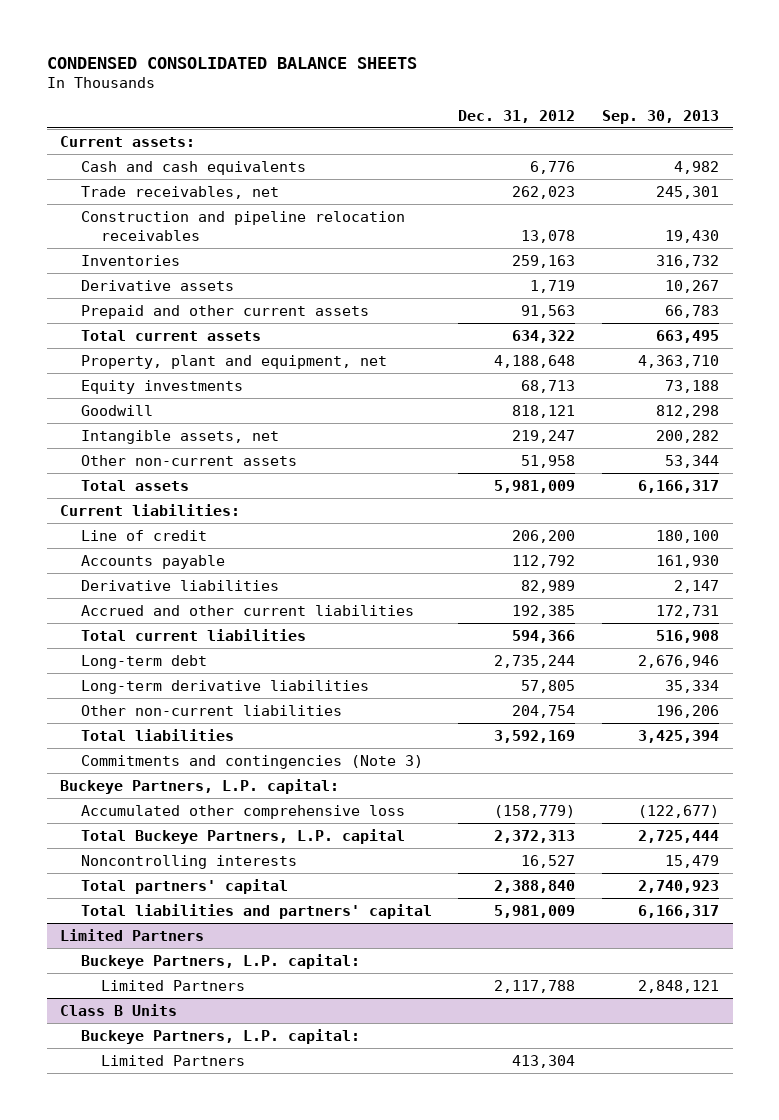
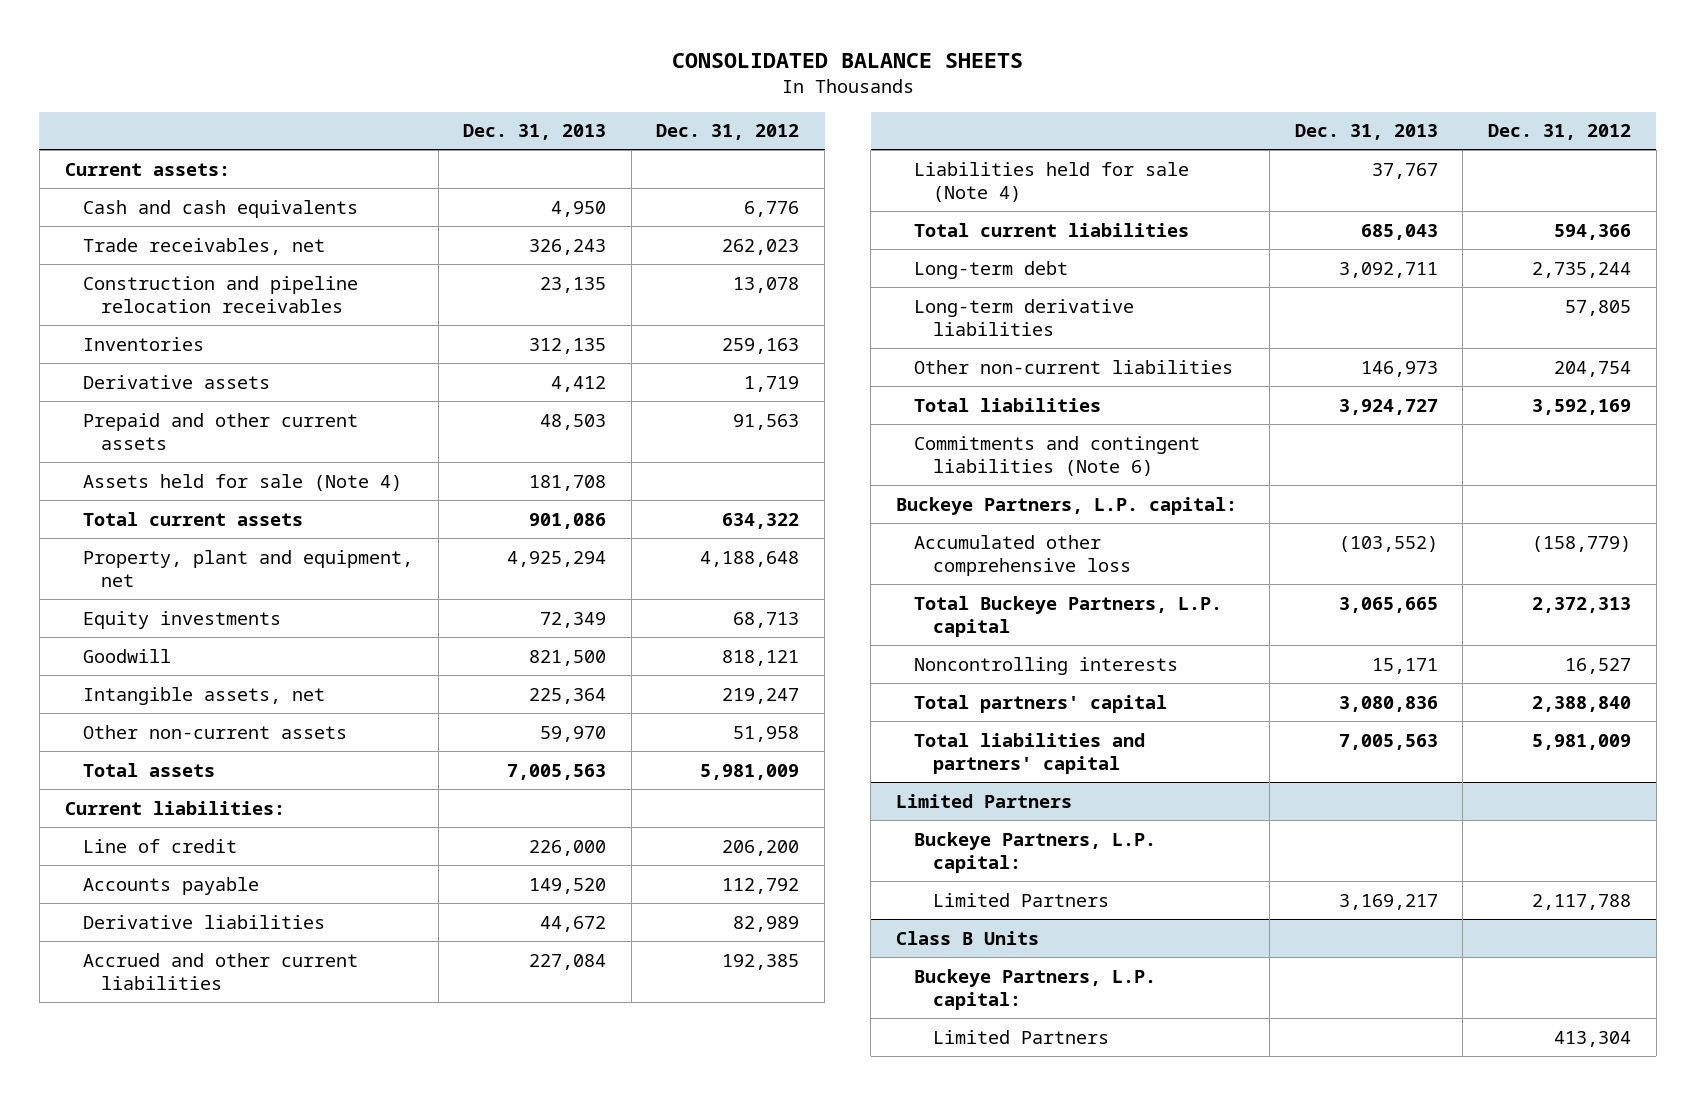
[46,56,417,69] CONDENSED CONSOLIDATED BALANCE SHEETS -> [671,53,1023,69] CONSOLIDATED BALANCE SHEETS
[602,109,720,124] Sep. 30, 2013 -> none
none -> [463,124,607,141] Dec. 31, 2013
none -> [82,473,402,491] Assets held for sale (Note 4)
none -> [914,161,1190,202] Liabilities held for sale (Note 4)
[80,754,423,769] Commitments and contingencies (Note 3) -> [914,435,1201,476] Commitments and contingent liabilities (Note 6)

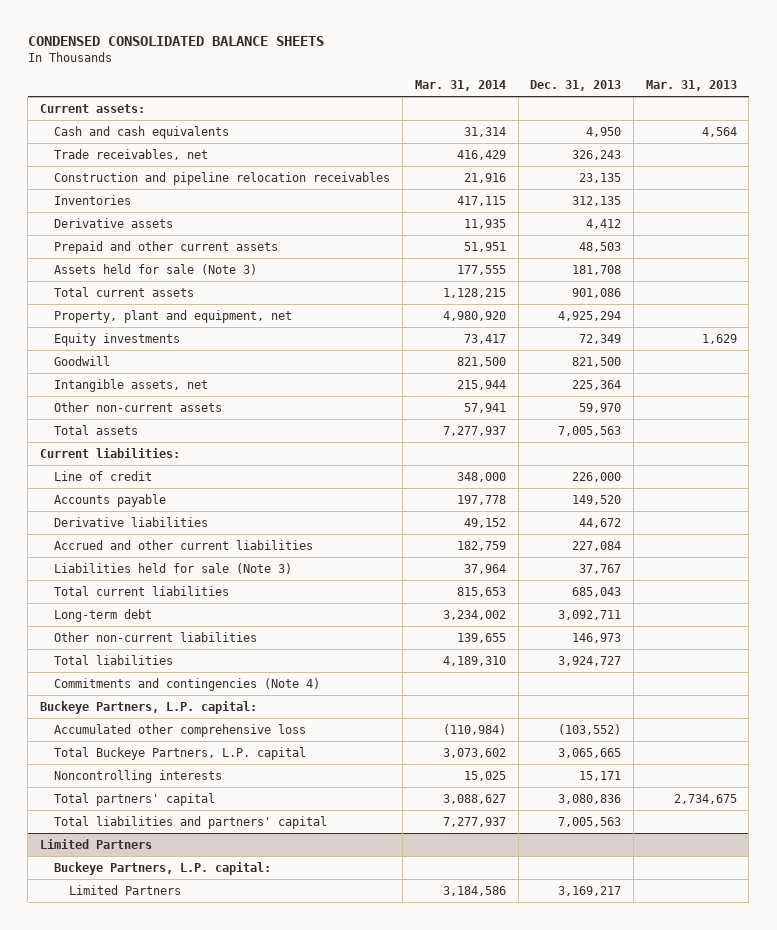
[671,53,1023,69] CONSOLIDATED BALANCE SHEETS -> [27,36,324,47] CONDENSED CONSOLIDATED BALANCE SHEETS
[656,124,800,141] Dec. 31, 2012 -> none
none -> [414,80,506,92] Mar. 31, 2014
none -> [645,80,737,92] Mar. 31, 2013
[82,473,402,491] Assets held for sale (Note 4) -> [54,263,258,275] Assets held for sale (Note 3)
[914,161,1190,202] Liabilities held for sale (Note 4) -> [54,562,293,574] Liabilities held for sale (Note 3)
[914,298,1135,336] Long-term derivative liabilities -> none
[914,435,1201,476] Commitments and contingent liabilities (Note 6) -> [54,677,321,691] Commitments and contingencies (Note 4)
[895,930,1039,945] Class B Units -> none
[914,968,1157,1010] Buckeye Partners, L.P. capital: -> none
[932,1029,1109,1044] Limited Partners -> none

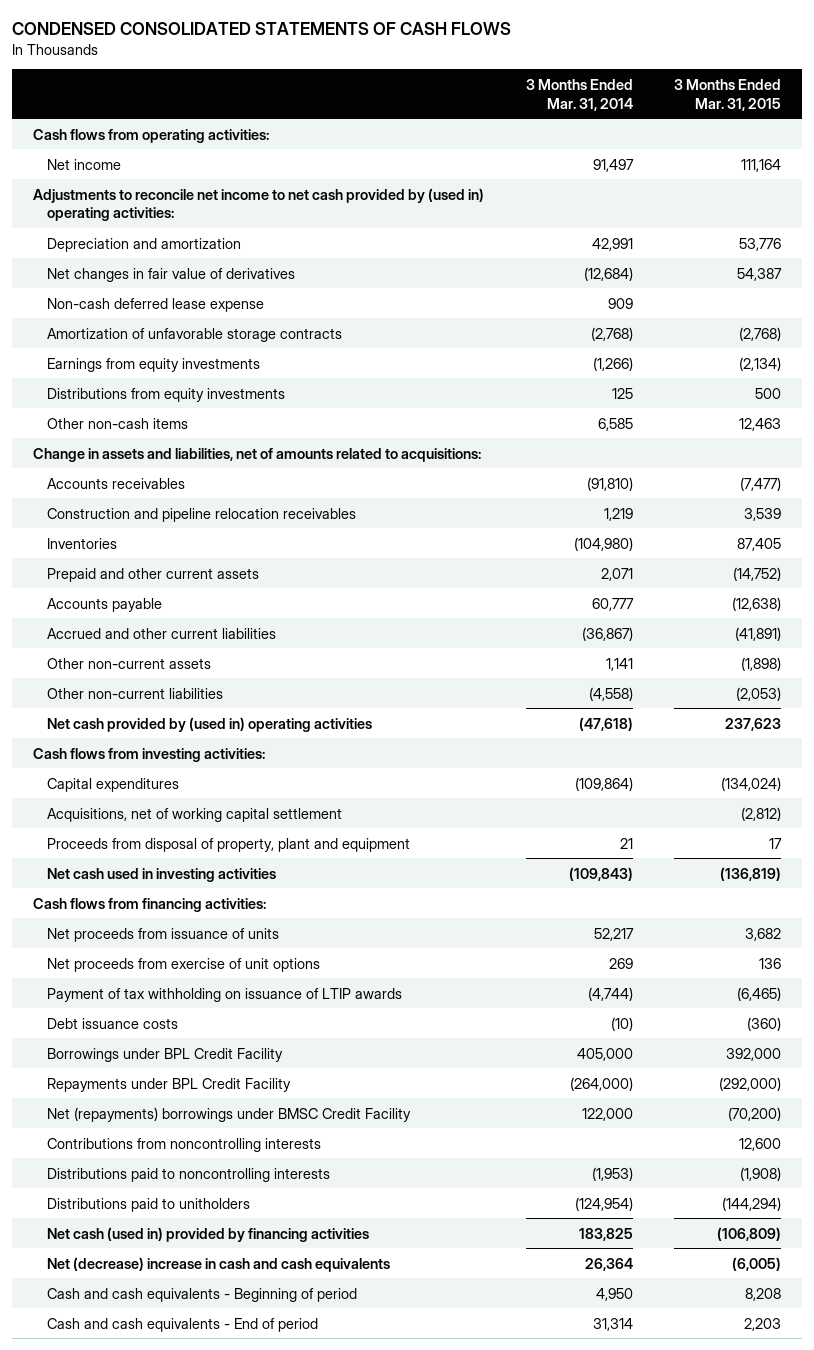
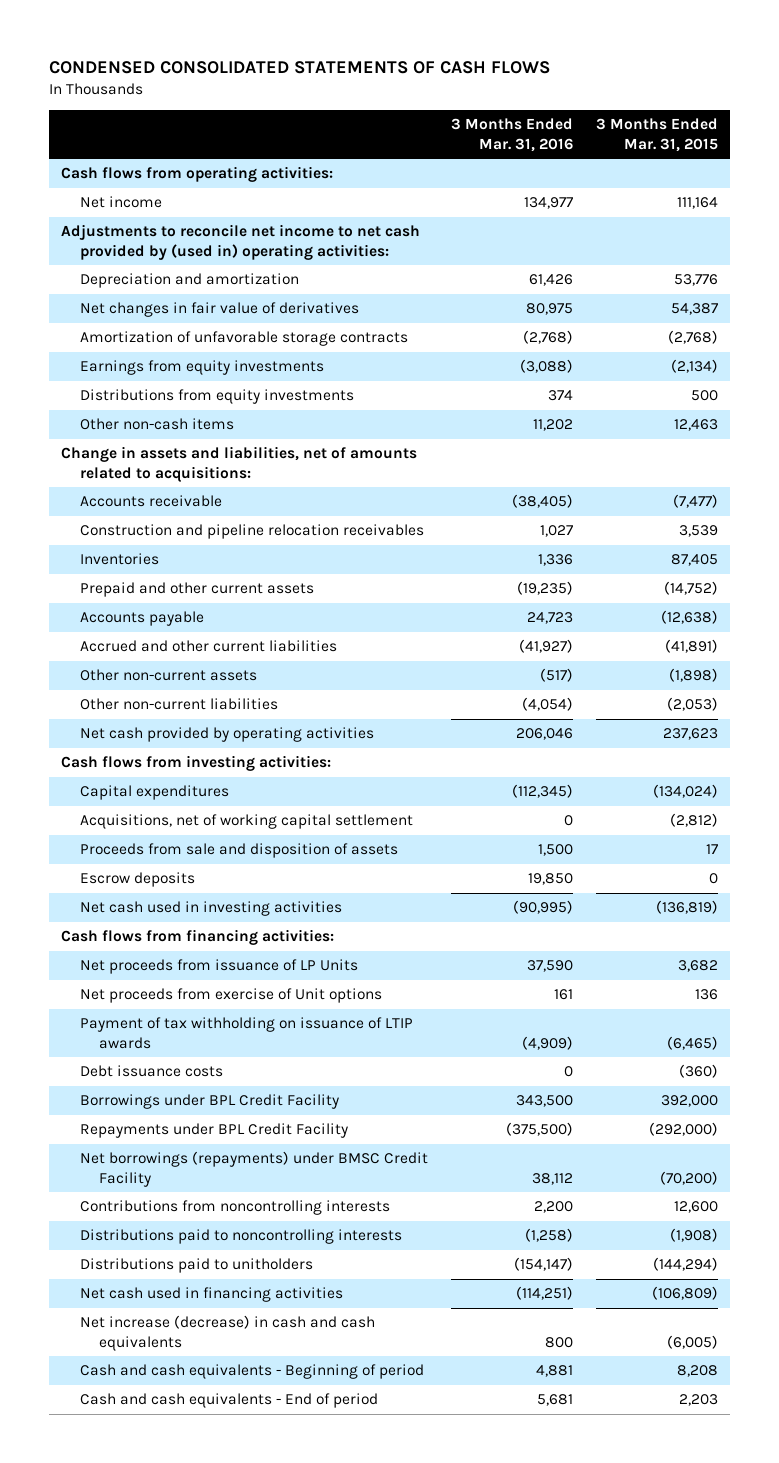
[525,78,633,111] 3 Months Ended Mar. 31, 2014 -> none
none -> [451,118,574,152] 3 Months Ended Mar. 31, 2016
[47,297,265,312] Non-cash deferred lease expense -> none
[47,477,186,489] Accounts receivables -> [80,495,223,508] Accounts receivable
[47,716,373,732] Net cash provided by (used in) operating activities -> [80,727,375,743] Net cash provided by operating activities
[47,837,411,852] Proceeds from disposal of property, plant and equipment -> [80,843,399,859] Proceeds from sale and disposition of assets
none -> [80,872,196,888] Escrow deposits
[47,927,280,942] Net proceeds from issuance of units -> [80,959,359,975] Net proceeds from issuance of LP Units
[47,957,321,972] Net proceeds from exercise of unit options -> [80,988,383,1004] Net proceeds from exercise of Unit options
[47,1106,412,1122] Net (repayments) borrowings under BMSC Credit Facility -> [80,1151,429,1187] Net borrowings (repayments) under BMSC Credit Facility
[47,1226,370,1242] Net cash (used in) provided by financing activities -> [80,1287,344,1303] Net cash used in financing activities
[47,1256,391,1272] Net (decrease) increase in cash and cash equivalents -> [80,1315,376,1351] Net increase (decrease) in cash and cash equivalents

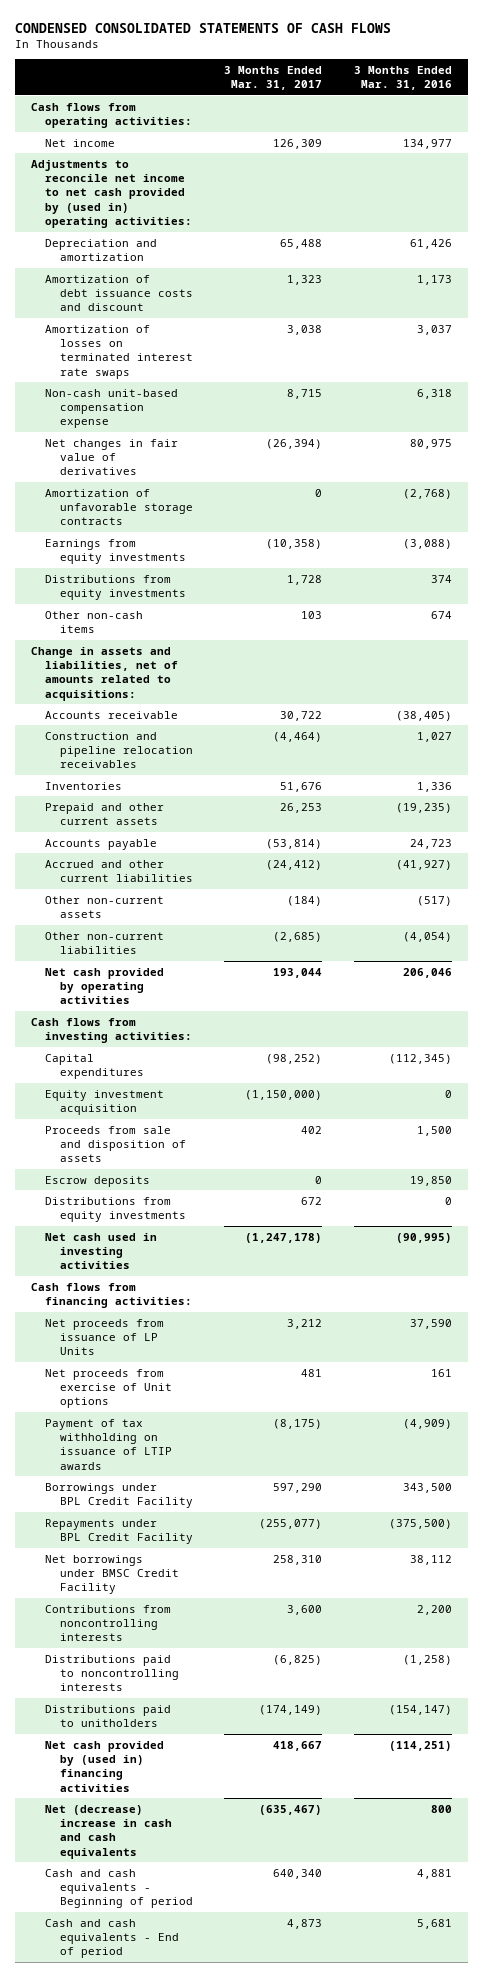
[596,118,719,152] 3 Months Ended Mar. 31, 2015 -> none
none -> [224,65,323,90] 3 Months Ended Mar. 31, 2017
none -> [45,274,193,312] Amortization of debt issuance costs and discount
none -> [45,324,193,379] Amortization of losses on terminated interest rate swaps
none -> [45,388,179,429] Non-cash unit-based compensation expense
[533,419,574,432] 11,202 -> [430,610,452,619] 674
[80,814,414,830] Acquisitions, net of working capital settlement -> none
none -> [45,1089,165,1116] Equity investment acquisition
none -> [45,1196,186,1223] Distributions from equity investments
[80,1065,224,1078] Debt issuance costs -> none
[80,1151,429,1187] Net borrowings (repayments) under BMSC Credit Facility -> [45,1554,179,1595] Net borrowings under BMSC Credit Facility
[80,1287,344,1303] Net cash used in financing activities -> [45,1740,165,1792] Net cash provided by (used in) financing activities
[80,1315,376,1351] Net increase (decrease) in cash and cash equivalents -> [45,1804,172,1859] Net (decrease) increase in cash and cash equivalents

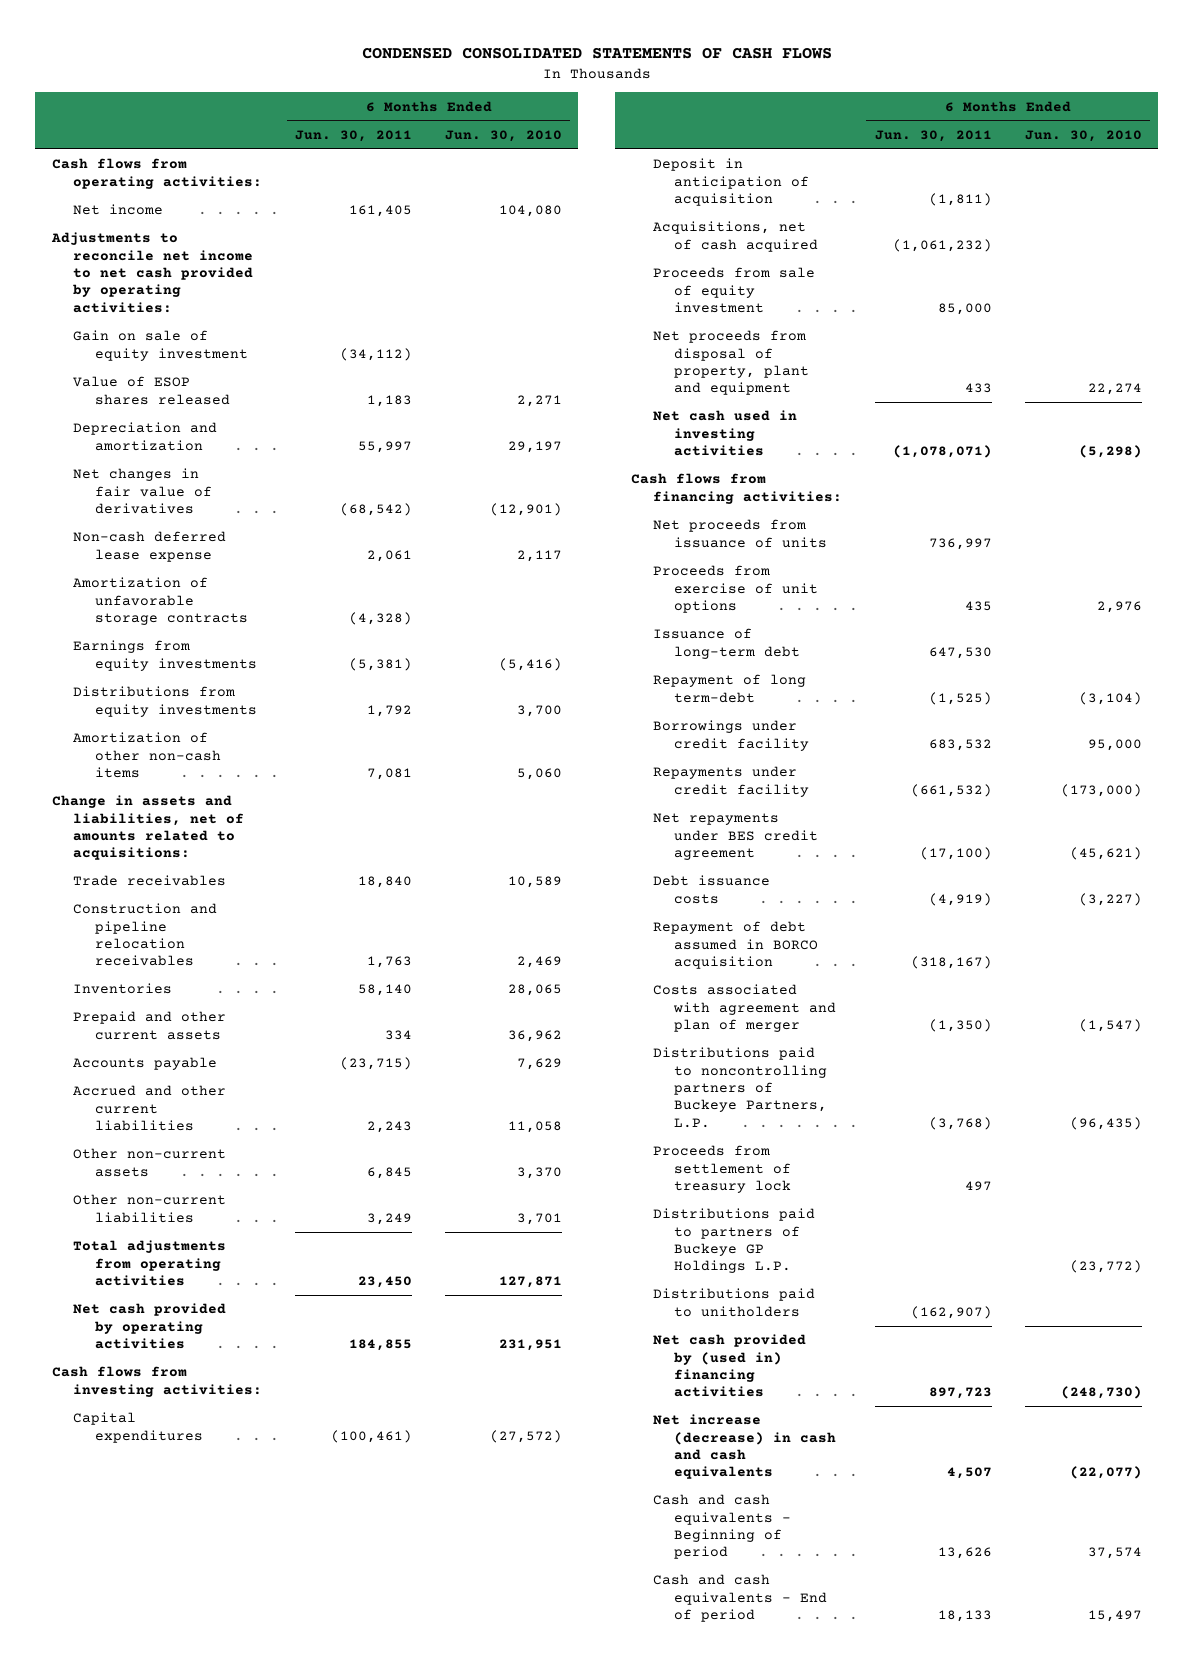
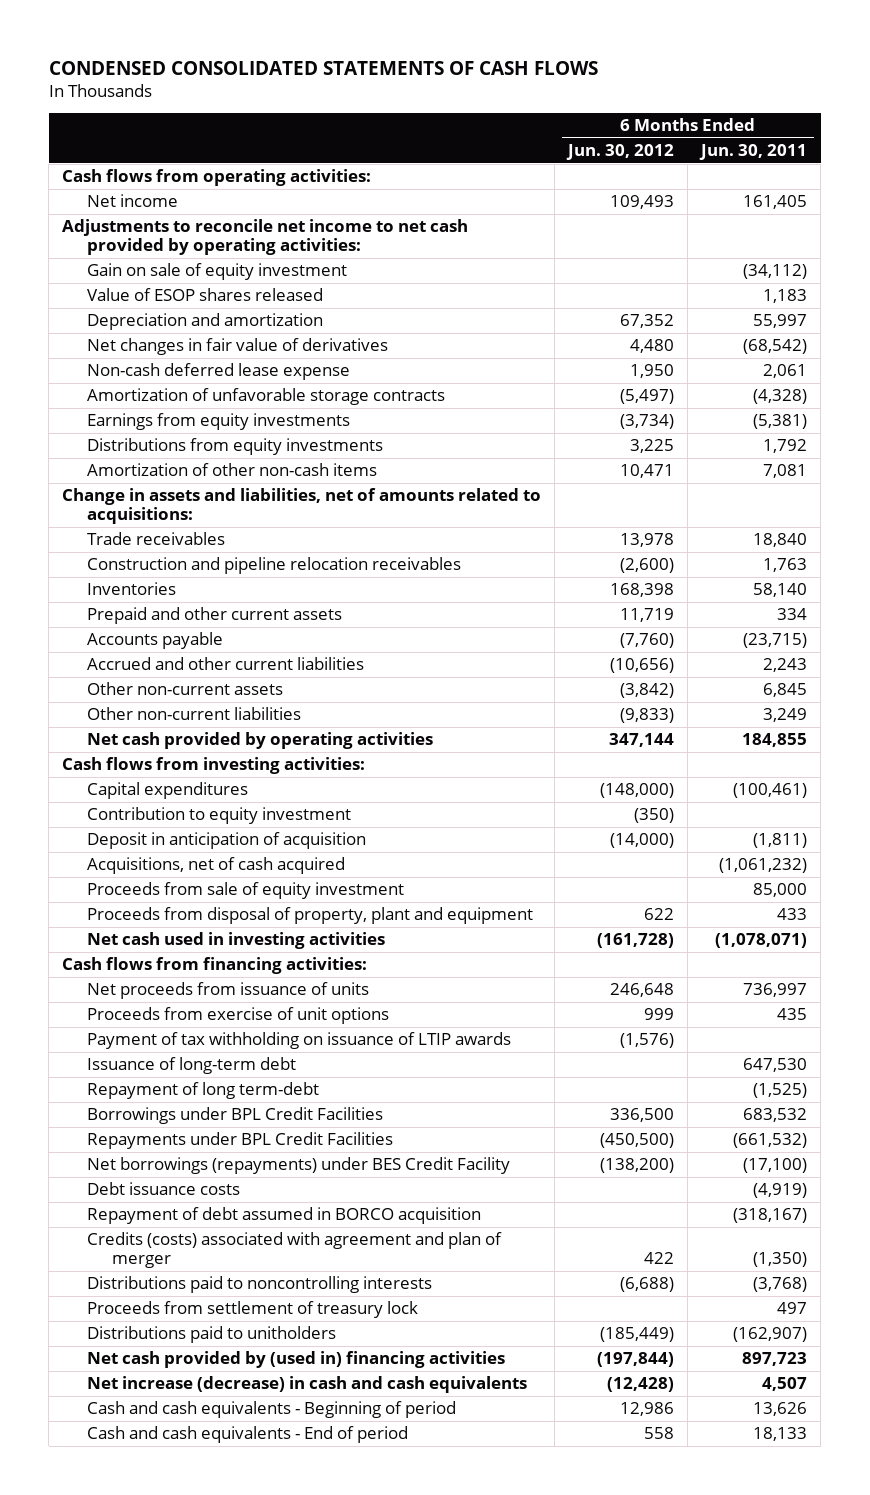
[444,130,562,143] Jun. 30, 2010 -> none
none -> [566,144,675,161] Jun. 30, 2012
[73,1240,227,1287] Total adjustments from operating activities -> none
none -> [87,807,352,825] Contribution to equity investment
[652,330,810,396] Net proceeds from disposal of property, plant and equipment -> [87,907,534,925] Proceeds from disposal of property, plant and equipment
none -> [87,1032,512,1050] Payment of tax withholding on issuance of LTIP awards
[652,720,810,751] Borrowings under credit facility -> [87,1107,384,1125] Borrowings under BPL Credit Facilities
[652,766,810,797] Repayments under credit facility -> [87,1132,394,1150] Repayments under BPL Credit Facilities
[652,813,819,861] Net repayments under BES credit agreement -> [87,1157,511,1175] Net borrowings (repayments) under BES Credit Facility
[652,984,837,1033] Costs associated with agreement and plan of merger -> [87,1232,503,1269] Credits (costs) associated with agreement and plan of merger
[652,1047,828,1128] Distributions paid to noncontrolling partners of Buckeye Partners, L.P. -> [87,1276,433,1294] Distributions paid to noncontrolling interests
[652,1208,815,1274] Distributions paid to partners of Buckeye GP Holdings L.P. -> none

